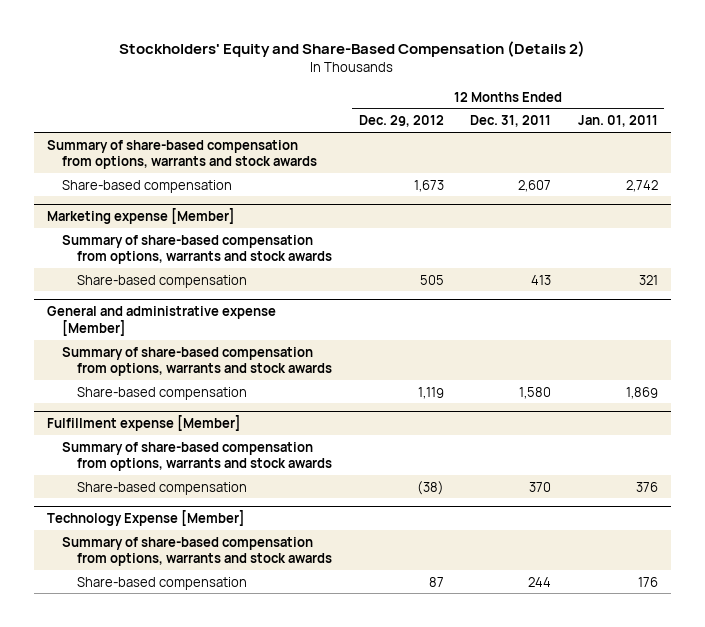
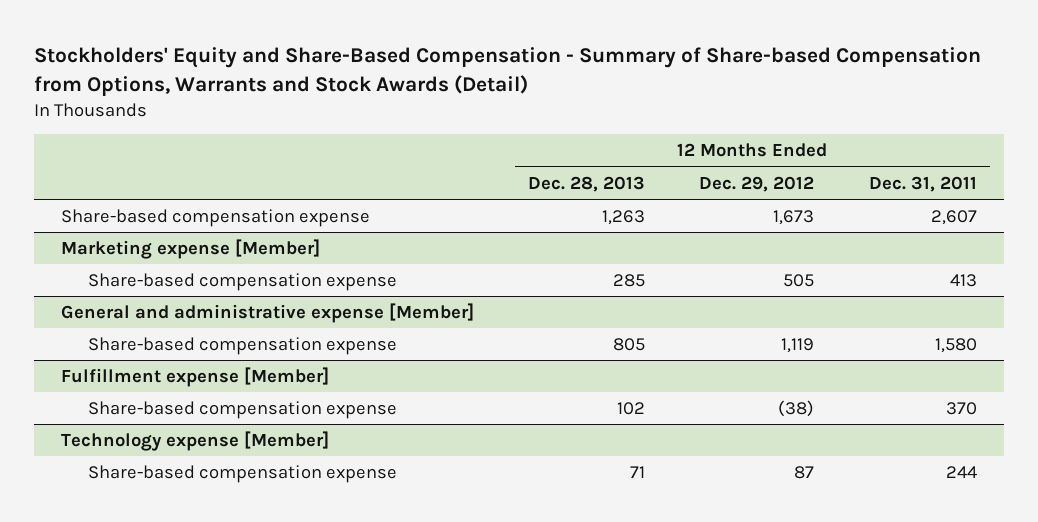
[119,41,586,58] Stockholders' Equity and Share-Based Compensation (Details 2) -> [33,47,981,97] Stockholders' Equity and Share-Based Compensation - Summary of Share-based Compensation from Options, Warrants and Stock Awards (Detail)
[577,115,658,128] Jan. 01, 2011 -> none
none -> [528,175,646,192] Dec. 28, 2013
[47,139,318,170] Summary of share-based compensation from options, warrants and stock awards -> none
[62,179,233,193] Share-based compensation -> [60,208,370,227] Share-based compensation expense
[62,234,333,265] Summary of share-based compensation from options, warrants and stock awards -> none
[77,274,248,288] Share-based compensation -> [87,272,397,291] Share-based compensation expense
[62,346,333,377] Summary of share-based compensation from options, warrants and stock awards -> none
[77,386,248,400] Share-based compensation -> [87,336,397,355] Share-based compensation expense
[62,441,333,472] Summary of share-based compensation from options, warrants and stock awards -> none
[62,536,333,567] Summary of share-based compensation from options, warrants and stock awards -> none
[77,481,248,495] Share-based compensation -> [87,400,397,419] Share-based compensation expense
[47,509,246,526] Technology Expense [Member] -> [60,430,329,451] Technology expense [Member]
[77,576,248,590] Share-based compensation -> [87,464,397,483] Share-based compensation expense

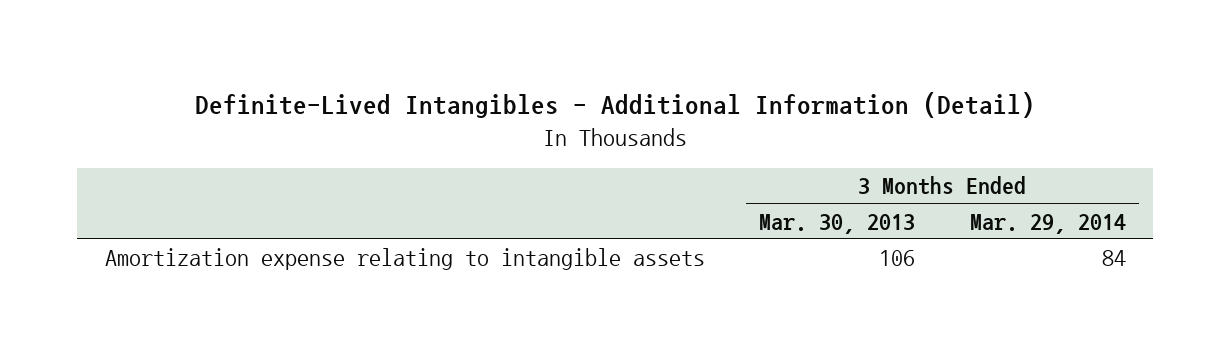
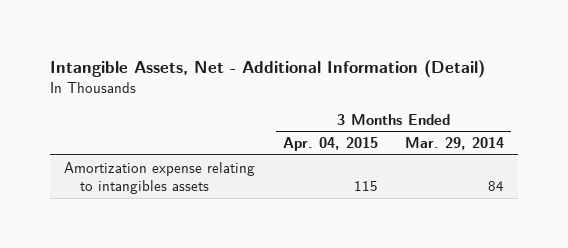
[195,92,1036,119] Definite-Lived Intangibles - Additional Information (Detail) -> [50,60,486,79] Intangible Assets, Net - Additional Information (Detail)
[759,213,916,234] Mar. 30, 2013 -> none
none -> [282,137,378,152] Apr. 04, 2015
[104,248,705,271] Amortization expense relating to intangible assets -> [64,161,256,195] Amortization expense relating to intangibles assets

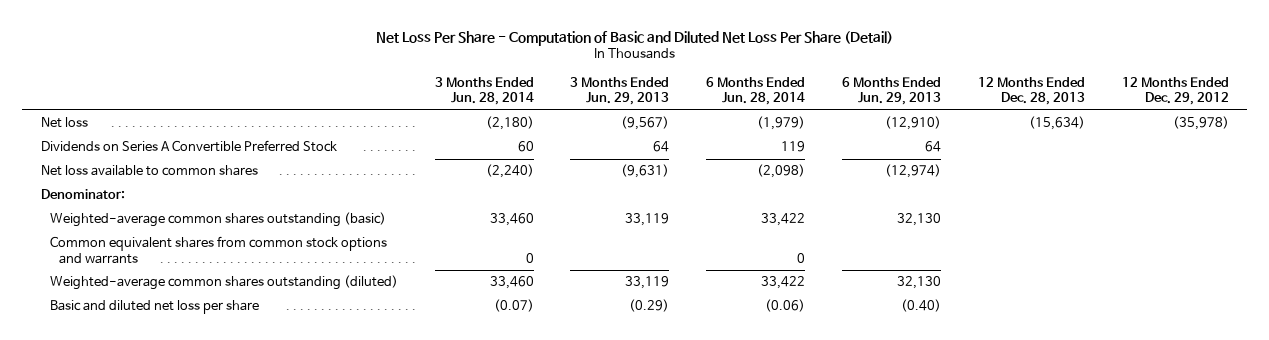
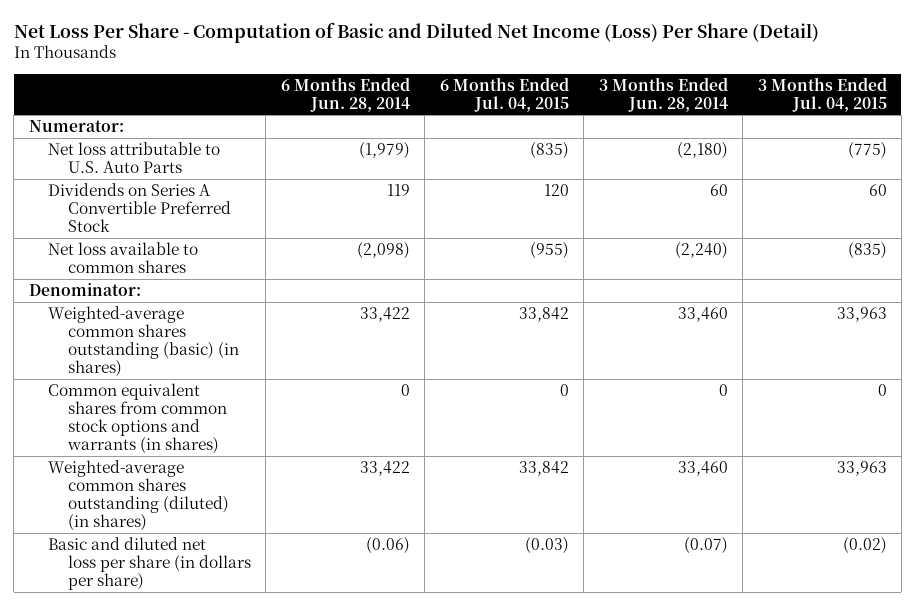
[375,30,893,46] Net Loss Per Share - Computation of Basic and Diluted Net Loss Per Share (Detail) -> [13,21,819,43] Net Loss Per Share - Computation of Basic and Diluted Net Income (Loss) Per Share (Detail)
[570,77,670,106] 3 Months Ended Jun. 29, 2013 -> none
[842,77,942,106] 6 Months Ended Jun. 29, 2013 -> none
[977,77,1085,106] 12 Months Ended Dec. 28, 2013 -> none
[1121,77,1229,106] 12 Months Ended Dec. 29, 2012 -> none
none -> [439,76,569,112] 6 Months Ended Jul. 04, 2015
none -> [757,76,887,112] 3 Months Ended Jul. 04, 2015
none -> [28,119,124,132] Numerator:
[40,117,88,129] Net loss -> [48,141,221,174] Net loss attributable to U.S. Auto Parts
[49,212,386,228] Weighted-average common shares outstanding (basic) -> [48,305,239,378] Weighted-average common shares outstanding (basic) (in shares)
[49,236,387,264] Common equivalent shares from common stock options and warrants -> [48,382,227,455] Common equivalent shares from common stock options and warrants (in shares)
[49,275,398,291] Weighted-average common shares outstanding (diluted) -> [48,459,229,532] Weighted-average common shares outstanding (diluted) (in shares)
[49,300,259,315] Basic and diluted net loss per share -> [48,536,251,591] Basic and diluted net loss per share (in dollars per share)

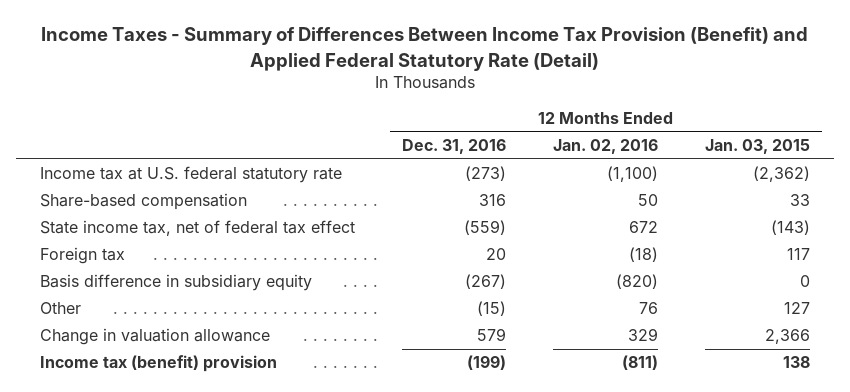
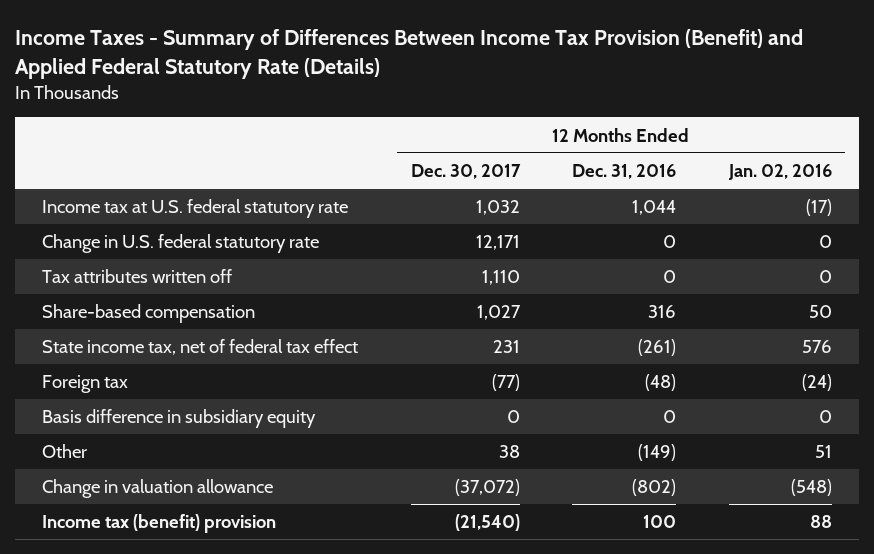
[41,27,809,71] Income Taxes - Summary of Differences Between Income Tax Provision (Benefit) and Applied Federal Statutory Rate (Detail) -> [15,28,804,79] Income Taxes - Summary of Differences Between Income Tax Provision (Benefit) and Applied Federal Statutory Rate (Details)
[705,139,811,155] Jan. 03, 2015 -> none
none -> [410,164,521,180] Dec. 30, 2017
[465,166,507,182] (273) -> [632,200,677,216] 1,044
[607,166,659,183] (1,100) -> [806,199,833,217] (17)
none -> [41,234,319,254] Change in U.S. federal statutory rate
none -> [41,269,232,284] Tax attributes written off
[464,220,507,236] (559) -> [638,339,677,357] (261)
[629,221,659,234] 672 -> [802,340,833,354] 576
[486,248,507,261] 20 -> [645,374,677,392] (48)
[629,247,659,263] (18) -> [802,374,833,392] (24)
[465,274,507,290] (267) -> [663,410,677,424] 0
[616,274,659,290] (820) -> [819,410,833,424] 0
[477,301,507,317] (15) -> [638,444,677,462] (149)
[639,302,659,315] 76 -> [815,445,833,459] 51
[477,328,507,342] 579 -> [632,479,677,497] (802)
[628,328,659,342] 329 -> [791,479,833,497] (548)
[467,355,507,371] (199) -> [643,515,677,529] 100
[622,355,659,371] (811) -> [810,515,833,529] 88

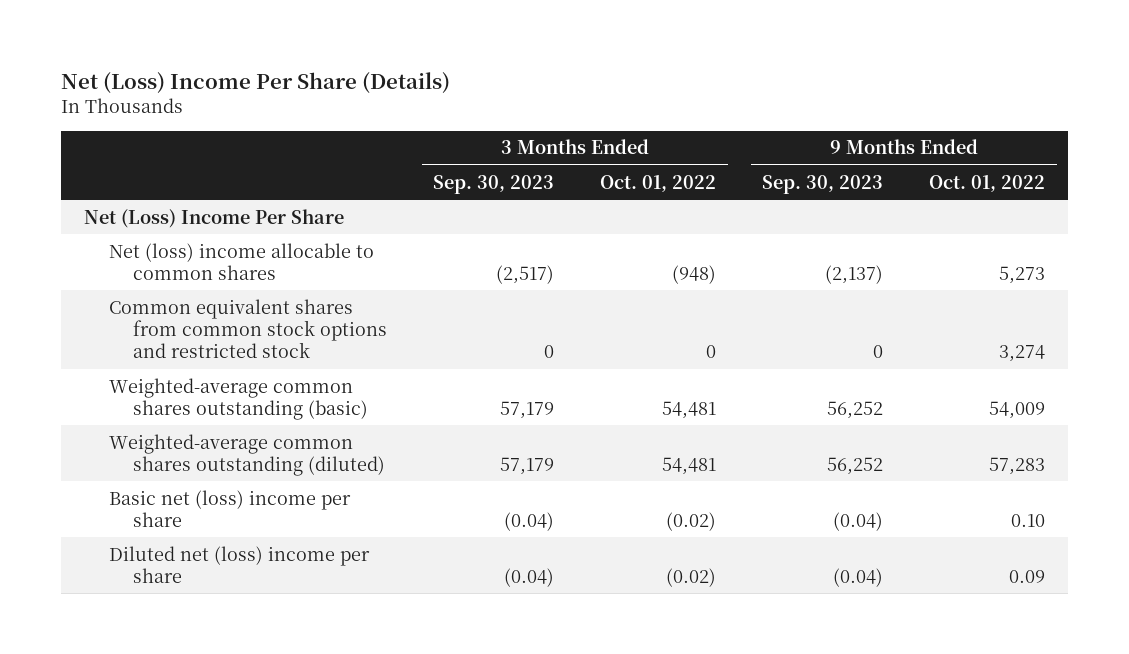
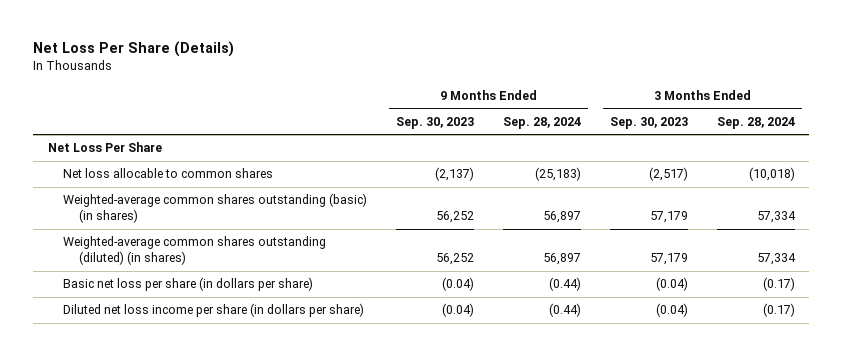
[60,71,450,94] Net (Loss) Income Per Share (Details) -> [33,40,235,57] Net Loss Per Share (Details)
[600,174,717,192] Oct. 01, 2022 -> none
[929,174,1046,192] Oct. 01, 2022 -> none
none -> [503,116,582,129] Sep. 28, 2024
none -> [716,116,795,129] Sep. 28, 2024
[108,298,388,359] Common equivalent shares from common stock options and restricted stock -> none
[83,208,344,228] Net (Loss) Income Per Share -> [47,142,162,153] Net Loss Per Share
[108,242,374,280] Net (loss) income allocable to common shares -> [63,168,274,179] Net loss allocable to common shares
[108,377,369,420] Weighted-average common shares outstanding (basic) -> [63,193,368,224] Weighted-average common shares outstanding (basic) (in shares)
[108,433,386,476] Weighted-average common shares outstanding (diluted) -> [63,236,327,266] Weighted-average common shares outstanding (diluted) (in shares)
[108,489,351,527] Basic net (loss) income per share -> [63,277,314,292] Basic net loss per share (in dollars per share)
[108,545,370,583] Diluted net (loss) income per share -> [63,303,365,318] Diluted net loss income per share (in dollars per share)

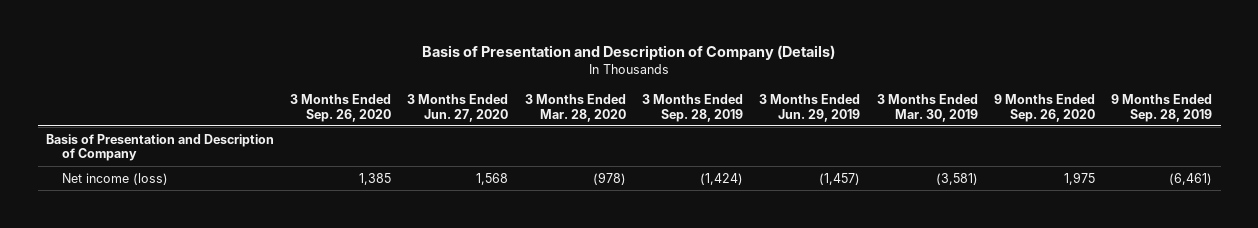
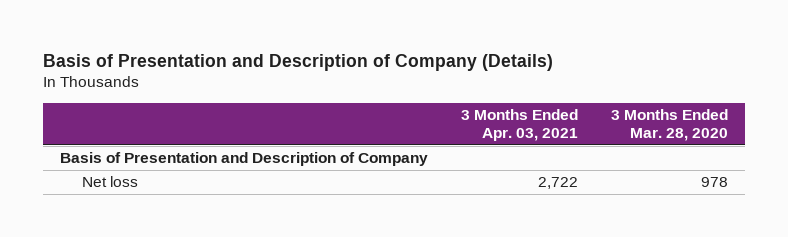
[290,93,392,122] 3 Months Ended Sep. 26, 2020 -> none
[407,93,509,122] 3 Months Ended Jun. 27, 2020 -> none
[642,93,744,122] 3 Months Ended Sep. 28, 2019 -> none
[759,93,861,122] 3 Months Ended Jun. 29, 2019 -> none
[876,93,978,122] 3 Months Ended Mar. 30, 2019 -> none
[994,93,1096,122] 9 Months Ended Sep. 26, 2020 -> none
[1111,93,1213,122] 9 Months Ended Sep. 28, 2019 -> none
none -> [460,109,578,141] 3 Months Ended Apr. 03, 2021
[61,172,168,185] Net income (loss) -> [82,176,139,188] Net loss
[592,171,626,185] (978) -> [701,177,729,188] 978

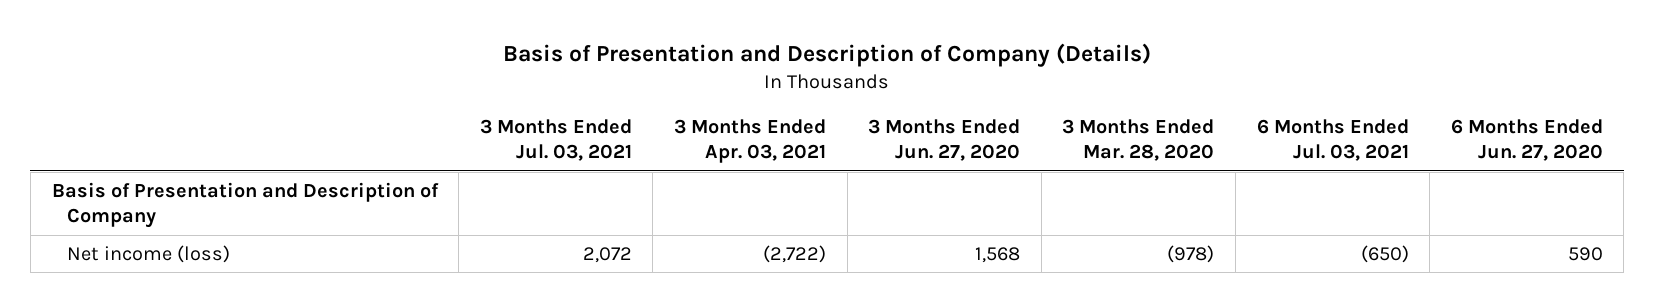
none -> [479,118,632,162] 3 Months Ended Jul. 03, 2021
none -> [868,118,1021,162] 3 Months Ended Jun. 27, 2020
none -> [1256,118,1409,162] 6 Months Ended Jul. 03, 2021
none -> [1450,118,1603,162] 6 Months Ended Jun. 27, 2020
[82,176,139,188] Net loss -> [66,244,230,263] Net income (loss)
[537,177,578,190] 2,722 -> [762,244,826,263] (2,722)
[701,177,729,188] 978 -> [1167,244,1215,263] (978)

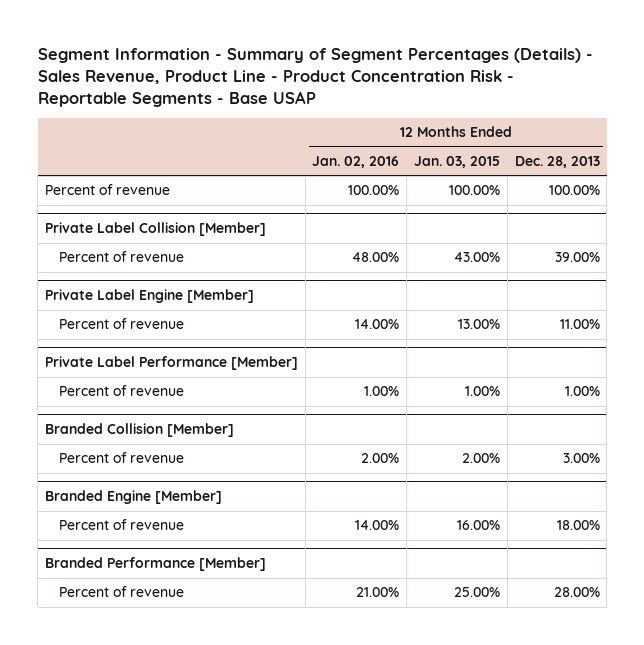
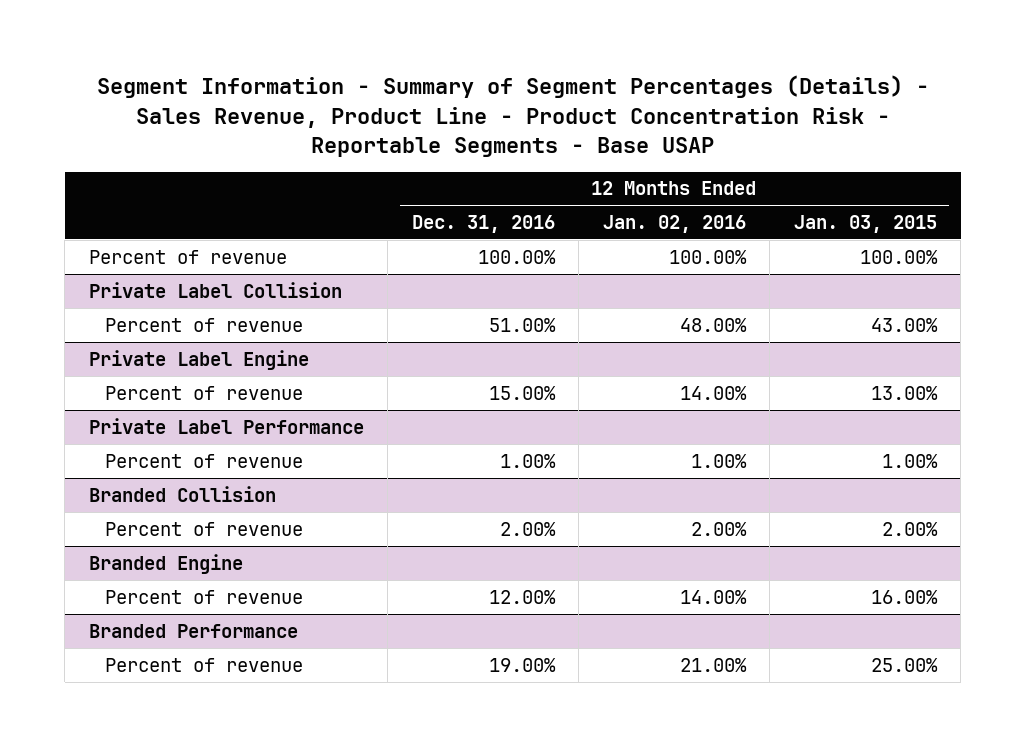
[514,156,600,169] Dec. 28, 2013 -> none
none -> [411,215,555,234] Dec. 31, 2016
[44,222,266,237] Private Label Collision [Member] -> [88,281,342,298] Private Label Collision
[44,289,254,304] Private Label Engine [Member] -> [88,349,309,370] Private Label Engine
[44,356,298,371] Private Label Performance [Member] -> [88,417,364,434] Private Label Performance
[44,423,234,438] Branded Collision [Member] -> [88,485,276,502] Branded Collision
[44,490,222,505] Branded Engine [Member] -> [88,553,243,574] Branded Engine
[44,557,266,572] Branded Performance [Member] -> [88,623,298,638] Branded Performance

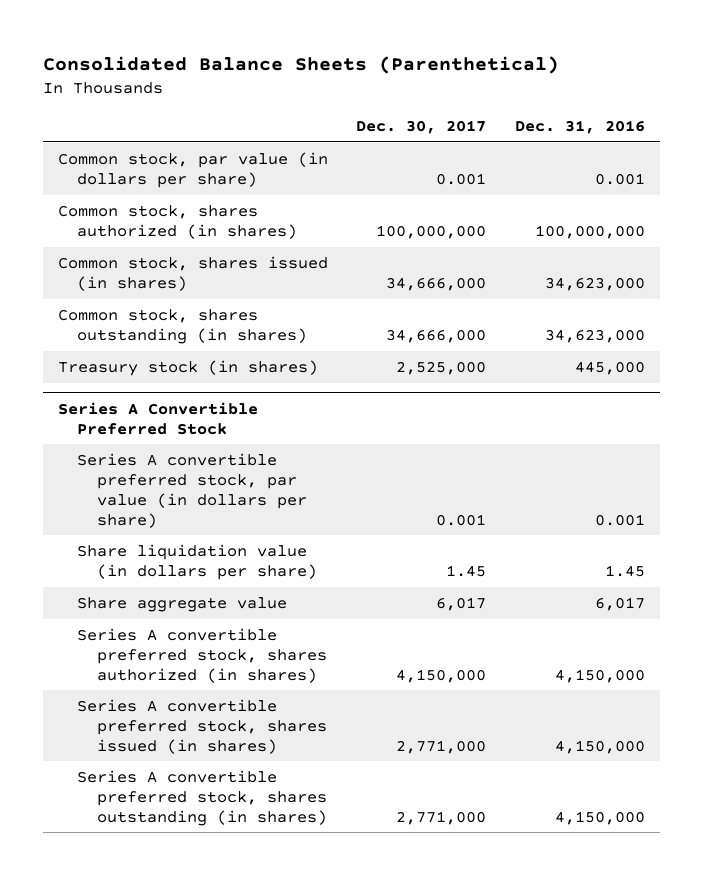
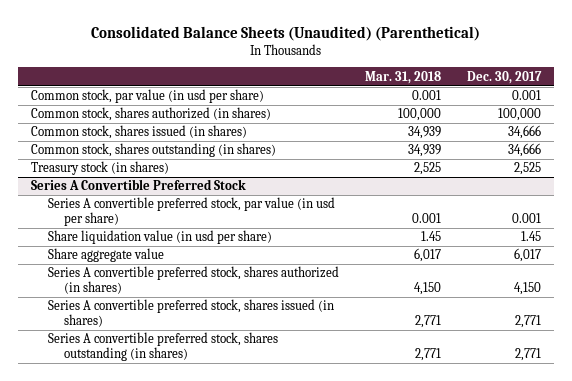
[43,55,560,74] Consolidated Balance Sheets (Parenthetical) -> [90,25,480,41] Consolidated Balance Sheets (Unaudited) (Parenthetical)
[515,120,646,135] Dec. 31, 2016 -> none
none -> [364,70,441,84] Mar. 31, 2018
[57,151,328,188] Common stock, par value (in dollars per share) -> [31,89,265,104] Common stock, par value (in usd per share)
[376,224,487,239] 100,000,000 -> [497,108,541,122] 100,000
[386,276,487,291] 34,666,000 -> [507,125,541,140] 34,666
[386,328,487,343] 34,666,000 -> [507,143,541,158] 34,666
[396,360,487,375] 2,525,000 -> [513,162,541,176] 2,525
[77,452,307,528] Series A convertible preferred stock, par value (in dollars per share) -> [47,197,335,227] Series A convertible preferred stock, par value (in usd per share)
[77,543,317,580] Share liquidation value (in dollars per share) -> [47,230,272,245] Share liquidation value (in usd per share)
[396,668,487,683] 4,150,000 -> [513,282,541,296] 4,150
[396,739,487,754] 2,771,000 -> [514,315,541,329] 2,771
[396,810,487,825] 2,771,000 -> [514,348,541,362] 2,771

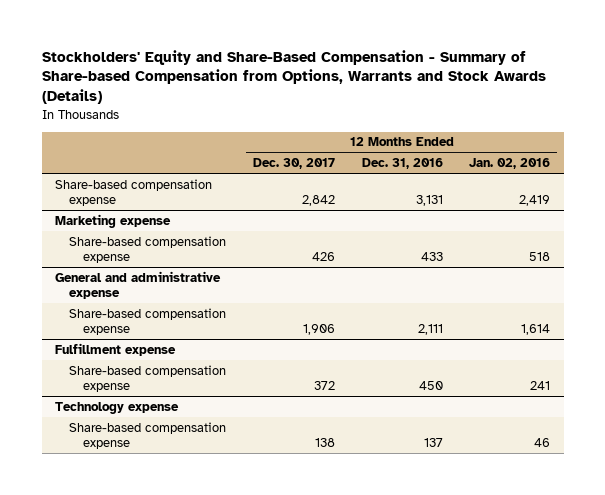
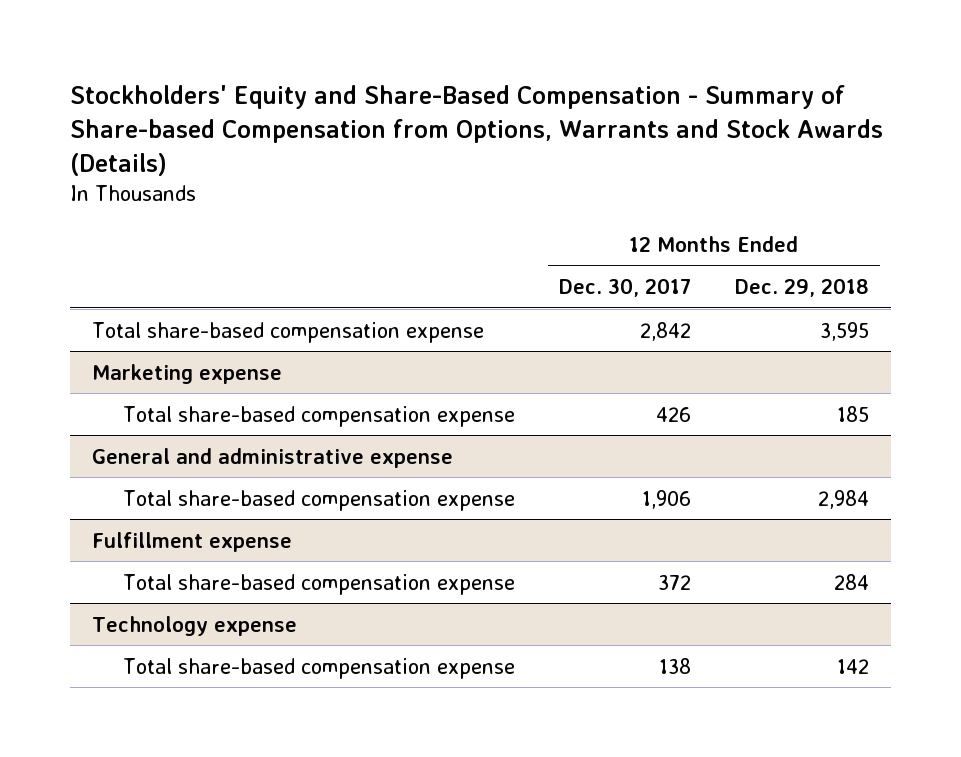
[361,158,443,170] Dec. 31, 2016 -> none
[469,158,551,170] Jan. 02, 2016 -> none
none -> [734,278,869,298] Dec. 29, 2018
[55,178,213,207] Share-based compensation expense -> [91,321,484,343] Total share-based compensation expense
[69,235,227,264] Share-based compensation expense -> [123,405,516,427] Total share-based compensation expense
[69,307,227,336] Share-based compensation expense -> [123,489,516,511] Total share-based compensation expense
[69,364,227,393] Share-based compensation expense -> [123,573,516,595] Total share-based compensation expense
[69,421,227,450] Share-based compensation expense -> [123,657,516,679] Total share-based compensation expense

